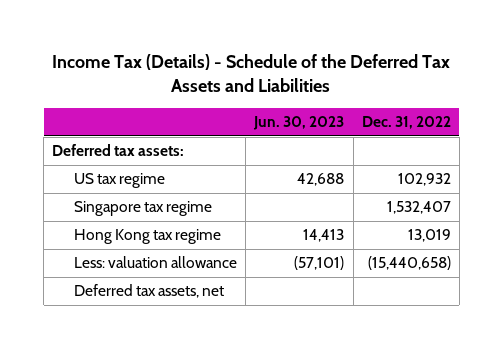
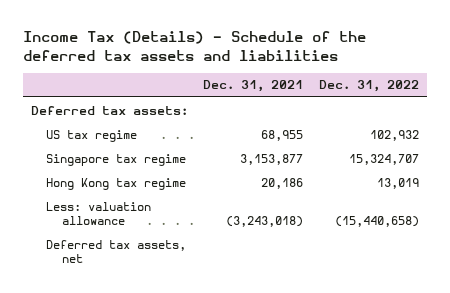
[52,54,451,93] Income Tax (Details) - Schedule of the Deferred Tax Assets and Liabilities -> [22,30,366,61] Income Tax (Details) - Schedule of the deferred tax assets and liabilities
[253,116,345,131] Jun. 30, 2023 -> none
none -> [203,80,304,93] Dec. 31, 2021
[386,201,451,215] 1,532,407 -> [349,153,420,165] 15,324,707

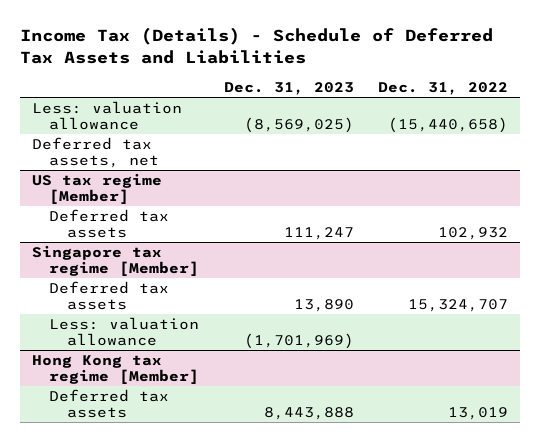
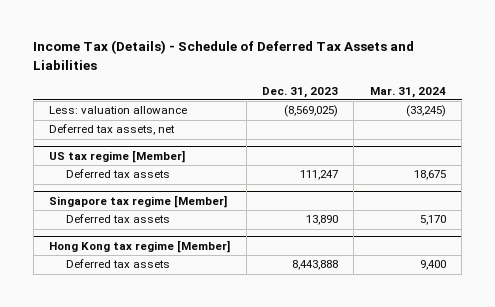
[377,81,508,95] Dec. 31, 2022 -> none
none -> [369,86,446,98] Mar. 31, 2024
[49,317,200,347] Less: valuation allowance -> none

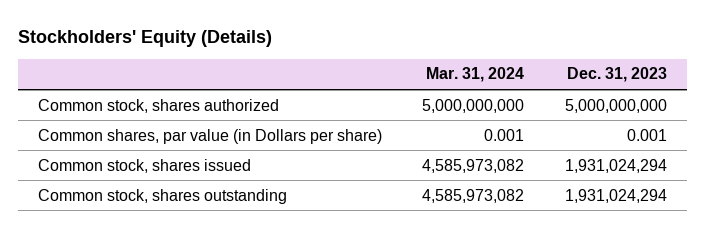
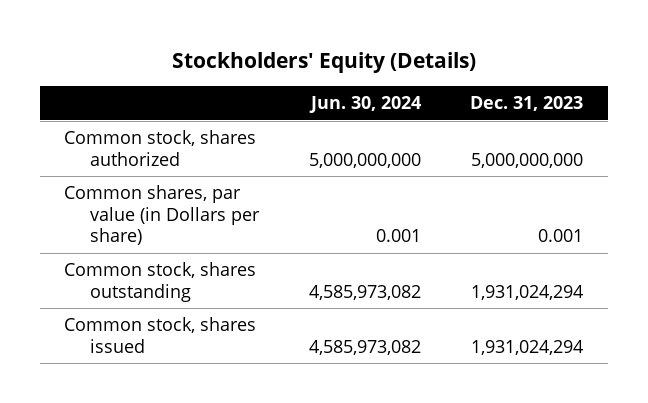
[426,67,525,83] Mar. 31, 2024 -> none
none -> [308,96,421,114] Jun. 30, 2024
[38,158,252,173] Common stock, shares issued -> [64,317,257,353] Common stock, shares issued

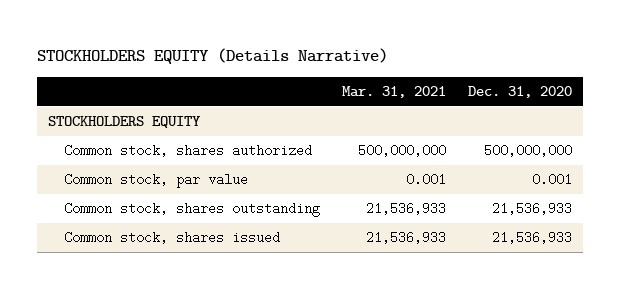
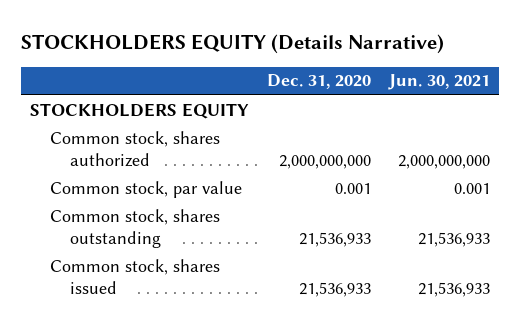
[342,86,447,99] Mar. 31, 2021 -> none
none -> [387,74,490,91] Jun. 30, 2021
[484,144,573,158] 500,000,000 -> [278,154,371,169] 2,000,000,000

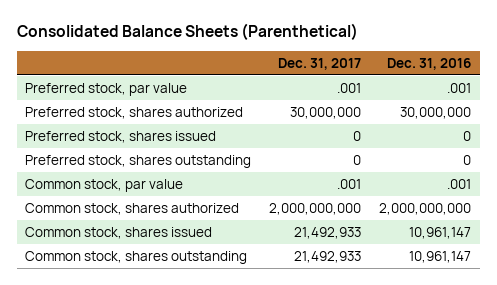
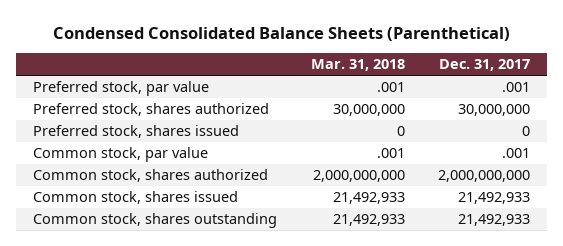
[16,23,358,41] Consolidated Balance Sheets (Parenthetical) -> [52,26,510,41] Condensed Consolidated Balance Sheets (Parenthetical)
[387,57,472,70] Dec. 31, 2016 -> none
none -> [310,59,405,72] Mar. 31, 2018
[25,155,252,169] Preferred stock, shares outstanding -> none

